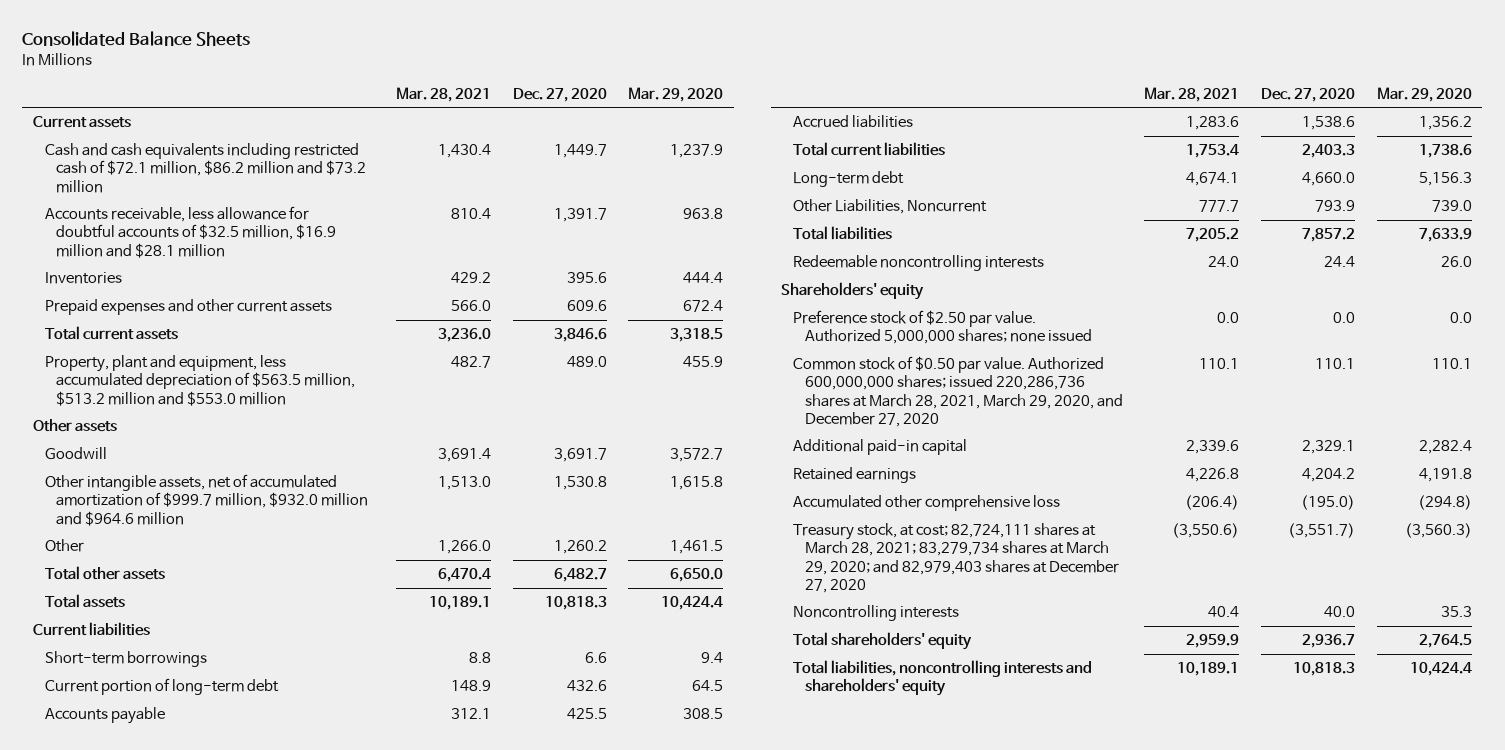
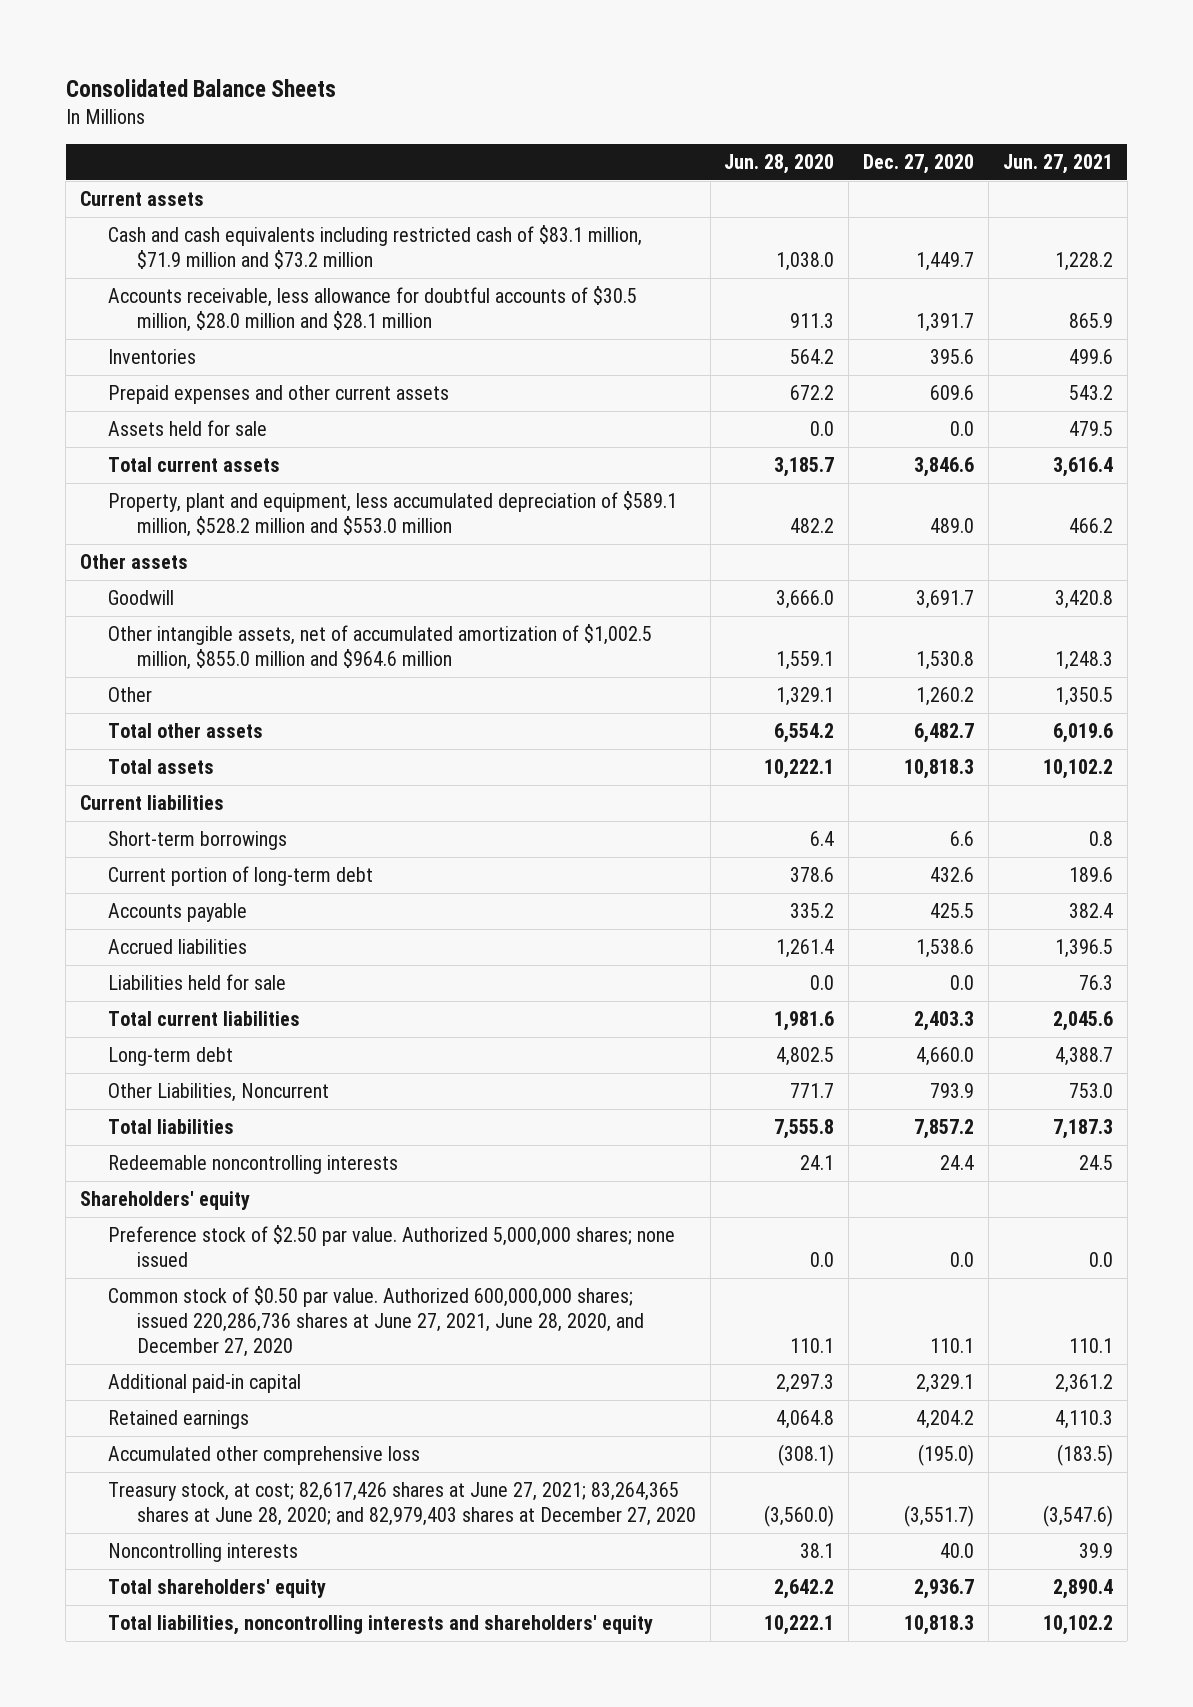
[395,86,491,102] Mar. 28, 2021 -> none
[628,86,724,102] Mar. 29, 2020 -> none
none -> [724,154,835,175] Jun. 28, 2020
none -> [1002,154,1113,175] Jun. 27, 2021
[44,143,367,193] Cash and cash equivalents including restricted cash of $72.1 million, $86.2 million and $73.2 million -> [108,225,643,270] Cash and cash equivalents including restricted cash of $83.1 million, $71.9 million and $73.2 million
[44,206,337,258] Accounts receivable, less allowance for doubtful accounts of $32.5 million, $16.9 million and $28.1 million -> [108,286,638,333] Accounts receivable, less allowance for doubtful accounts of $30.5 million, $28.0 million and $28.1 million
none -> [108,420,268,437] Assets held for sale
[44,355,356,406] Property, plant and equipment, less accumulated depreciation of $563.5 million, $513.2 million and $553.0 million -> [108,491,678,538] Property, plant and equipment, less accumulated depreciation of $589.1 million, $528.2 million and $553.0 million
[44,474,369,526] Other intangible assets, net of accumulated amortization of $999.7 million, $932.0 million and $964.6 million -> [108,624,653,671] Other intangible assets, net of accumulated amortization of $1,002.5 million, $855.0 million and $964.6 million
none -> [108,974,287,991] Liabilities held for sale
[793,356,1123,427] Common stock of $0.50 par value. Authorized 600,000,000 shares; issued 220,286,736 shares at March 28, 2021, March 29, 2020, and December 27, 2020 -> [108,1286,644,1358] Common stock of $0.50 par value. Authorized 600,000,000 shares; issued 220,286,736 shares at June 27, 2021, June 28, 2020, and December 27, 2020
[793,523,1119,593] Treasury stock, at cost; 82,724,111 shares at March 28, 2021; 83,279,734 shares at March 29, 2020; and 82,979,403 shares at December 27, 2020 -> [108,1482,696,1527] Treasury stock, at cost; 82,617,426 shares at June 27, 2021; 83,264,365 shares at June 28, 2020; and 82,979,403 shares at December 27, 2020

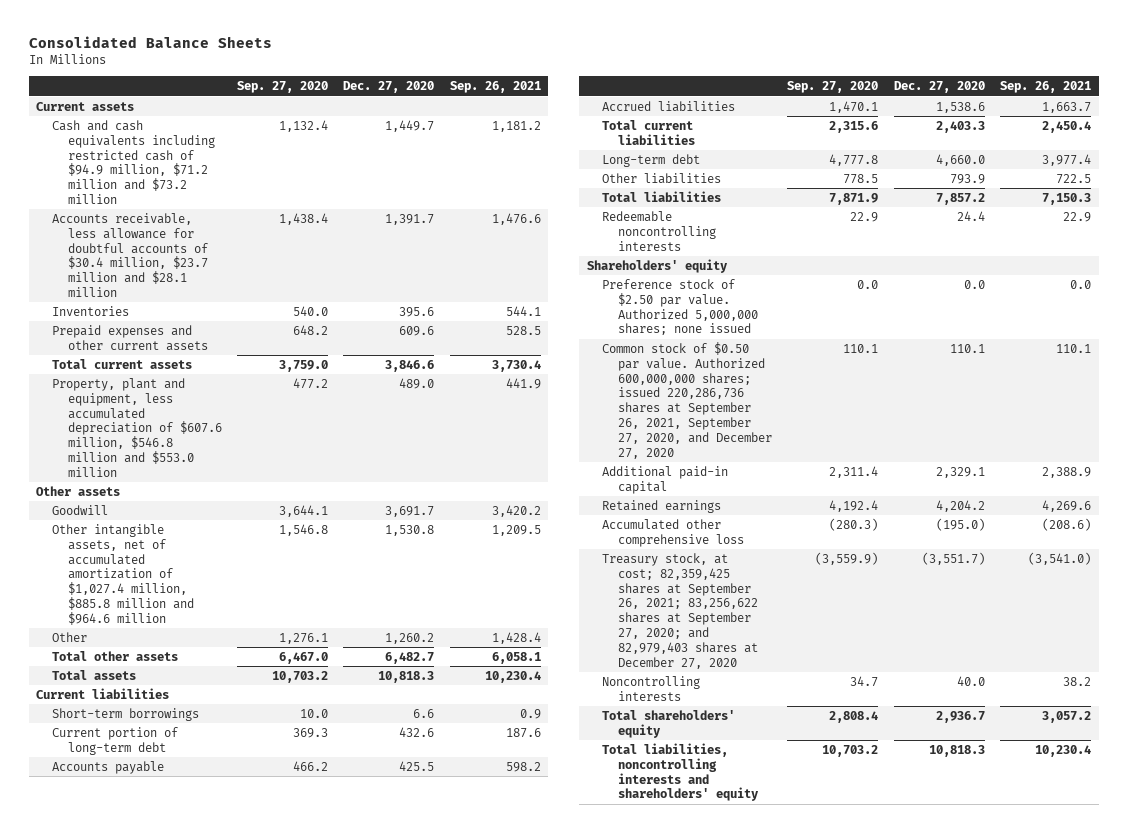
[724,154,835,175] Jun. 28, 2020 -> none
[1002,154,1113,175] Jun. 27, 2021 -> none
none -> [237,81,329,94] Sep. 27, 2020
none -> [449,81,541,94] Sep. 26, 2021
[108,225,643,270] Cash and cash equivalents including restricted cash of $83.1 million, $71.9 million and $73.2 million -> [52,120,215,205] Cash and cash equivalents including restricted cash of $94.9 million, $71.2 million and $73.2 million
[108,286,638,333] Accounts receivable, less allowance for doubtful accounts of $30.5 million, $28.0 million and $28.1 million -> [52,213,208,298] Accounts receivable, less allowance for doubtful accounts of $30.4 million, $23.7 million and $28.1 million
[108,420,268,437] Assets held for sale -> none
[108,491,678,538] Property, plant and equipment, less accumulated depreciation of $589.1 million, $528.2 million and $553.0 million -> [52,378,222,477] Property, plant and equipment, less accumulated depreciation of $607.6 million, $546.8 million and $553.0 million
[108,624,653,671] Other intangible assets, net of accumulated amortization of $1,002.5 million, $855.0 million and $964.6 million -> [52,524,194,625] Other intangible assets, net of accumulated amortization of $1,027.4 million, $885.8 million and $964.6 million
[108,974,287,991] Liabilities held for sale -> none
[108,1083,330,1103] Other Liabilities, Noncurrent -> [602,173,722,185] Other liabilities
[108,1286,644,1358] Common stock of $0.50 par value. Authorized 600,000,000 shares; issued 220,286,736 shares at June 27, 2021, June 28, 2020, and December 27, 2020 -> [602,342,773,459] Common stock of $0.50 par value. Authorized 600,000,000 shares; issued 220,286,736 shares at September 26, 2021, September 27, 2020, and December 27, 2020
[108,1482,696,1527] Treasury stock, at cost; 82,617,426 shares at June 27, 2021; 83,264,365 shares at June 28, 2020; and 82,979,403 shares at December 27, 2020 -> [602,553,759,669] Treasury stock, at cost; 82,359,425 shares at September 26, 2021; 83,256,622 shares at September 27, 2020; and 82,979,403 shares at December 27, 2020

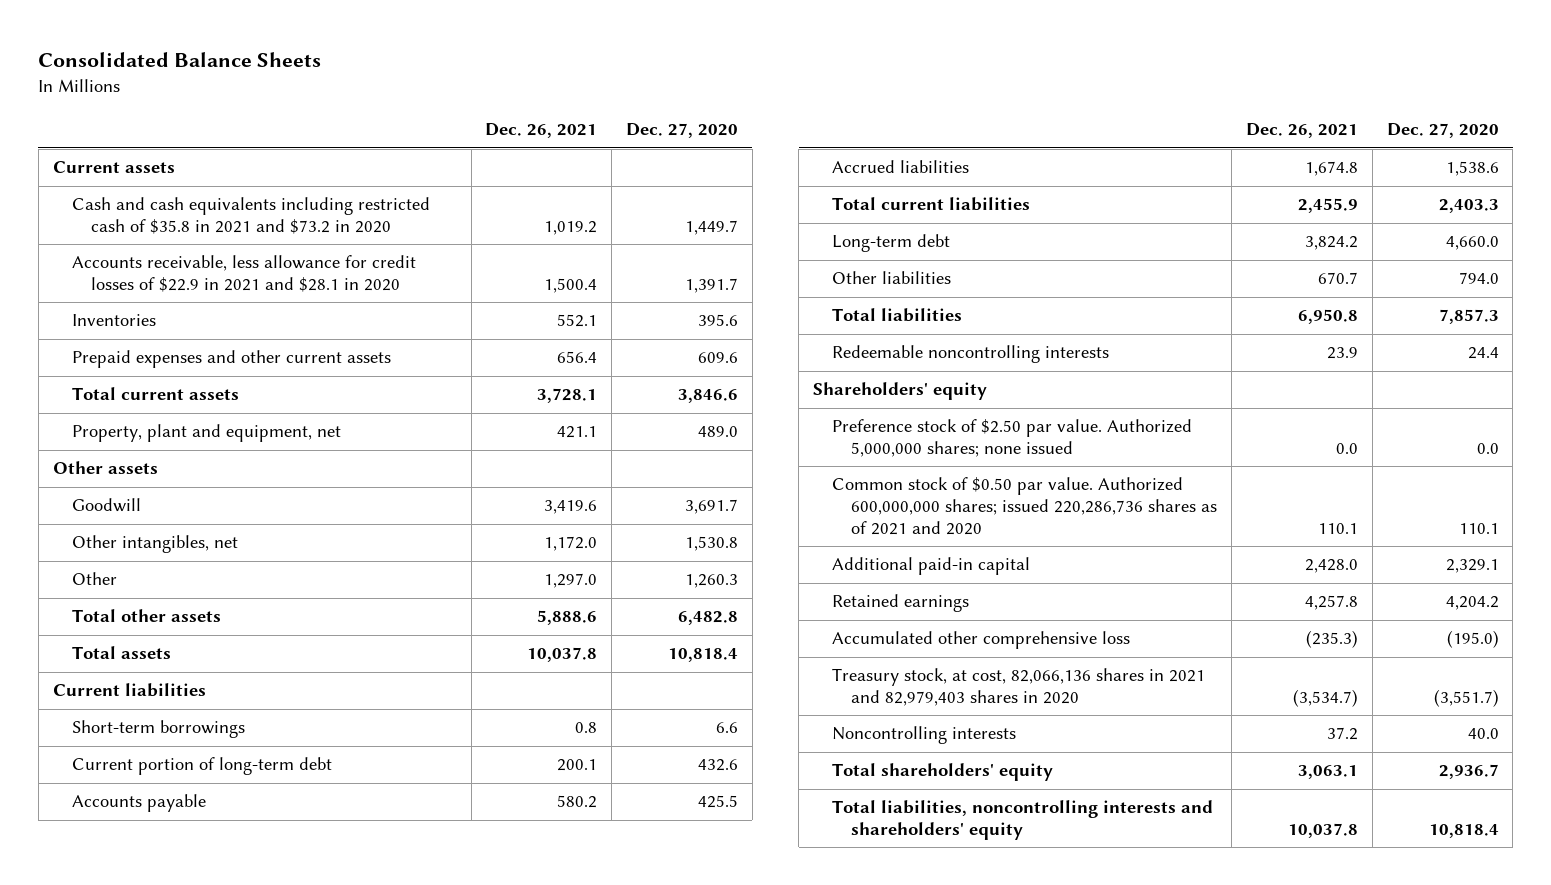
[237,81,329,94] Sep. 27, 2020 -> none
[449,81,541,94] Sep. 26, 2021 -> none
none -> [485,123,598,139] Dec. 26, 2021
[52,120,215,205] Cash and cash equivalents including restricted cash of $94.9 million, $71.2 million and $73.2 million -> [71,197,430,235] Cash and cash equivalents including restricted cash of $35.8 in 2021 and $73.2 in 2020
[52,213,208,298] Accounts receivable, less allowance for doubtful accounts of $30.4 million, $23.7 million and $28.1 million -> [71,255,416,293] Accounts receivable, less allowance for credit losses of $22.9 in 2021 and $28.1 in 2020
[52,378,222,477] Property, plant and equipment, less accumulated depreciation of $607.6 million, $546.8 million and $553.0 million -> [71,424,341,443] Property, plant and equipment, net
[52,524,194,625] Other intangible assets, net of accumulated amortization of $1,027.4 million, $885.8 million and $964.6 million -> [71,535,238,554] Other intangibles, net
[385,633,435,645] 1,260.2 -> [685,574,739,589] 1,260.3
[385,652,435,665] 6,482.7 -> [678,611,739,626] 6,482.8
[378,671,435,684] 10,818.3 -> [668,648,739,663] 10,818.4
[949,174,985,185] 793.9 -> [1458,272,1499,285] 794.0
[935,193,985,206] 7,857.2 -> [1438,309,1499,325] 7,857.3
[602,342,773,459] Common stock of $0.50 par value. Authorized 600,000,000 shares; issued 220,286,736 shares at September 26, 2021, September 27, 2020, and December 27, 2020 -> [832,477,1218,535] Common stock of $0.50 par value. Authorized 600,000,000 shares; issued 220,286,736 shares as of 2021 and 2020
[602,553,759,669] Treasury stock, at cost; 82,359,425 shares at September 26, 2021; 83,256,622 shares at September 27, 2020; and 82,979,403 shares at December 27, 2020 -> [832,668,1206,707] Treasury stock, at cost, 82,066,136 shares in 2021 and 82,979,403 shares in 2020
[928,745,985,758] 10,818.3 -> [1428,824,1499,839] 10,818.4

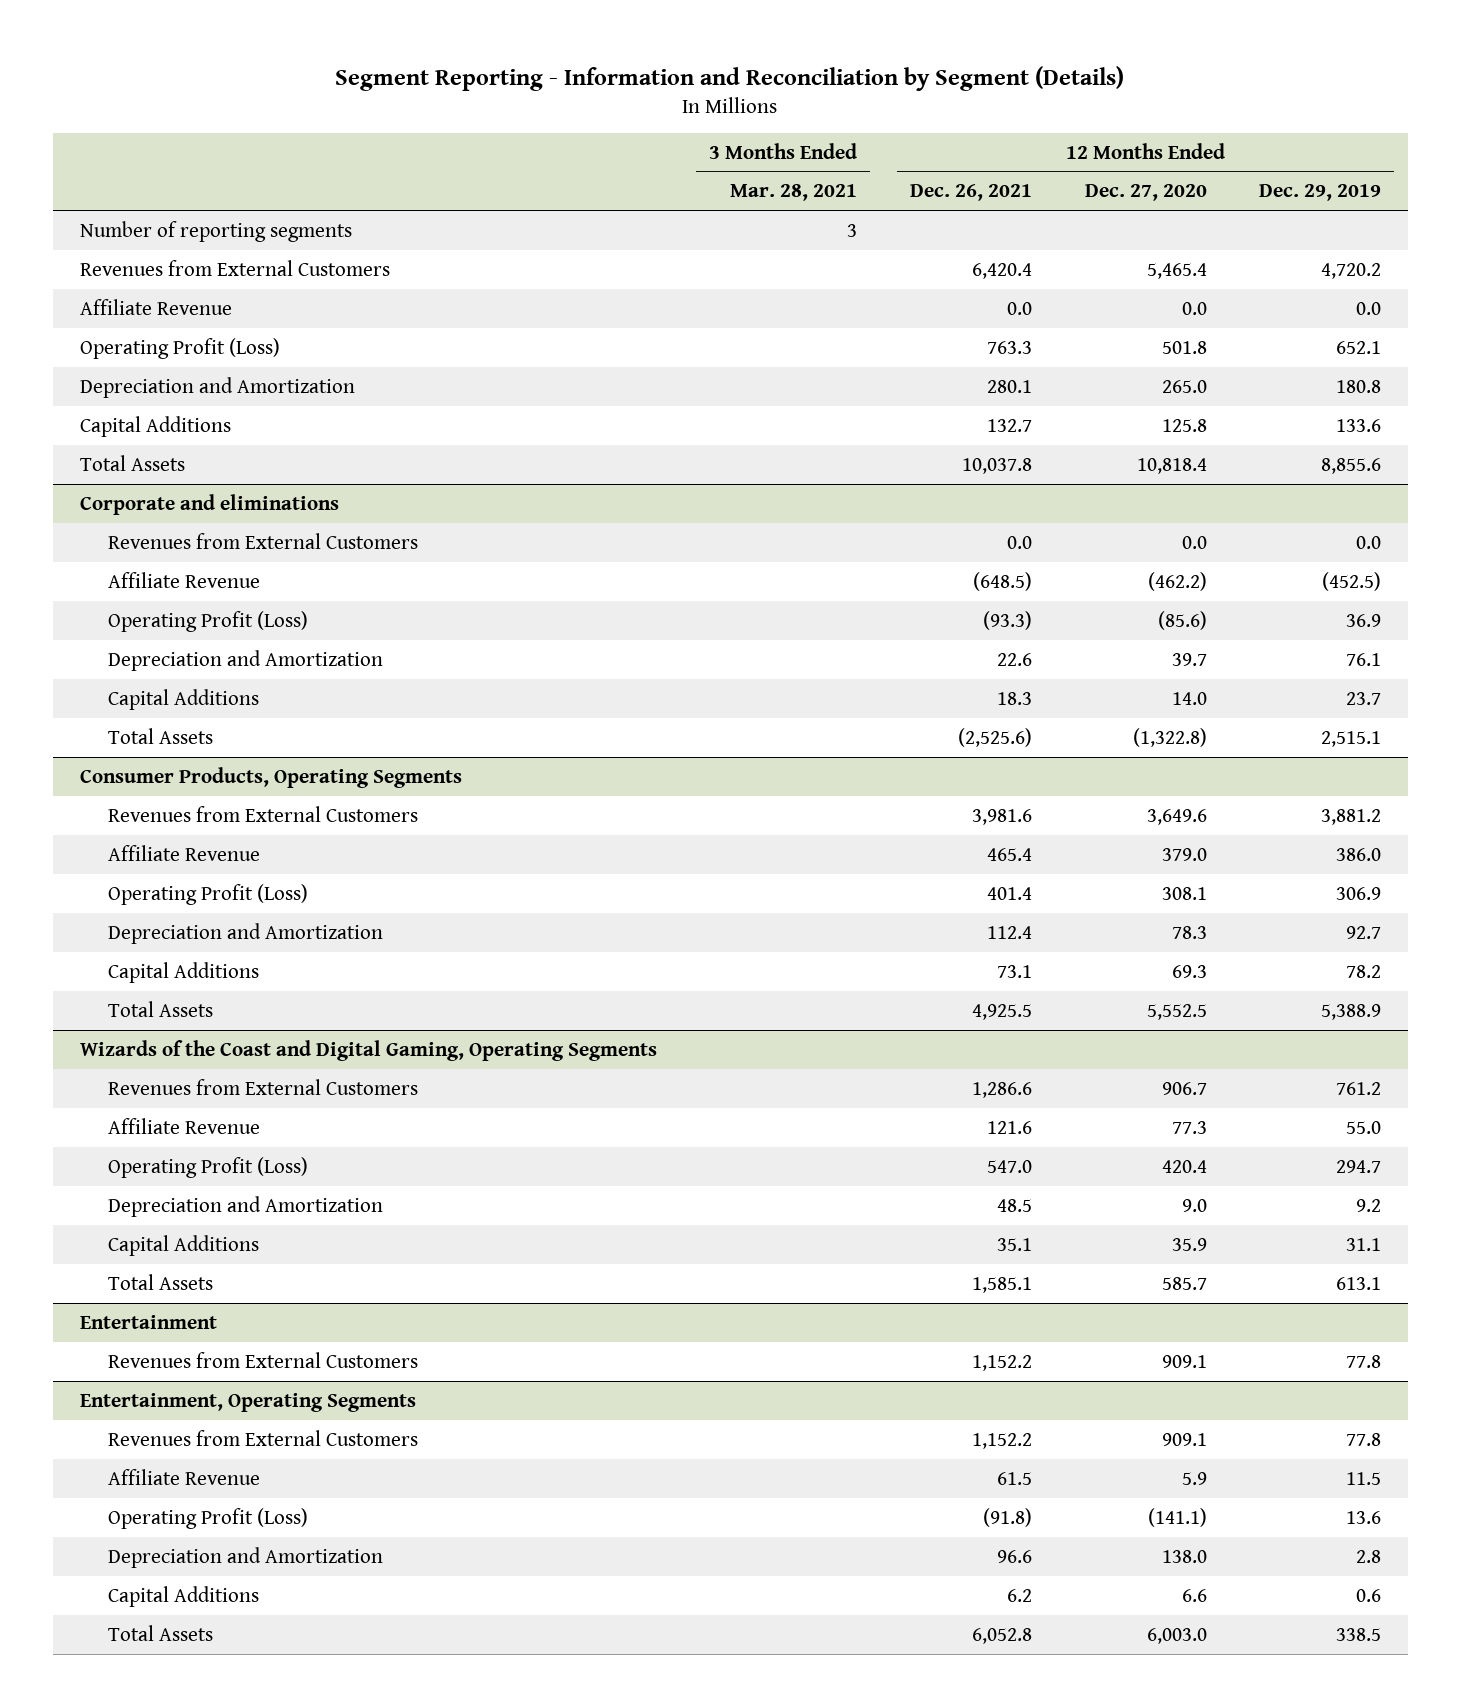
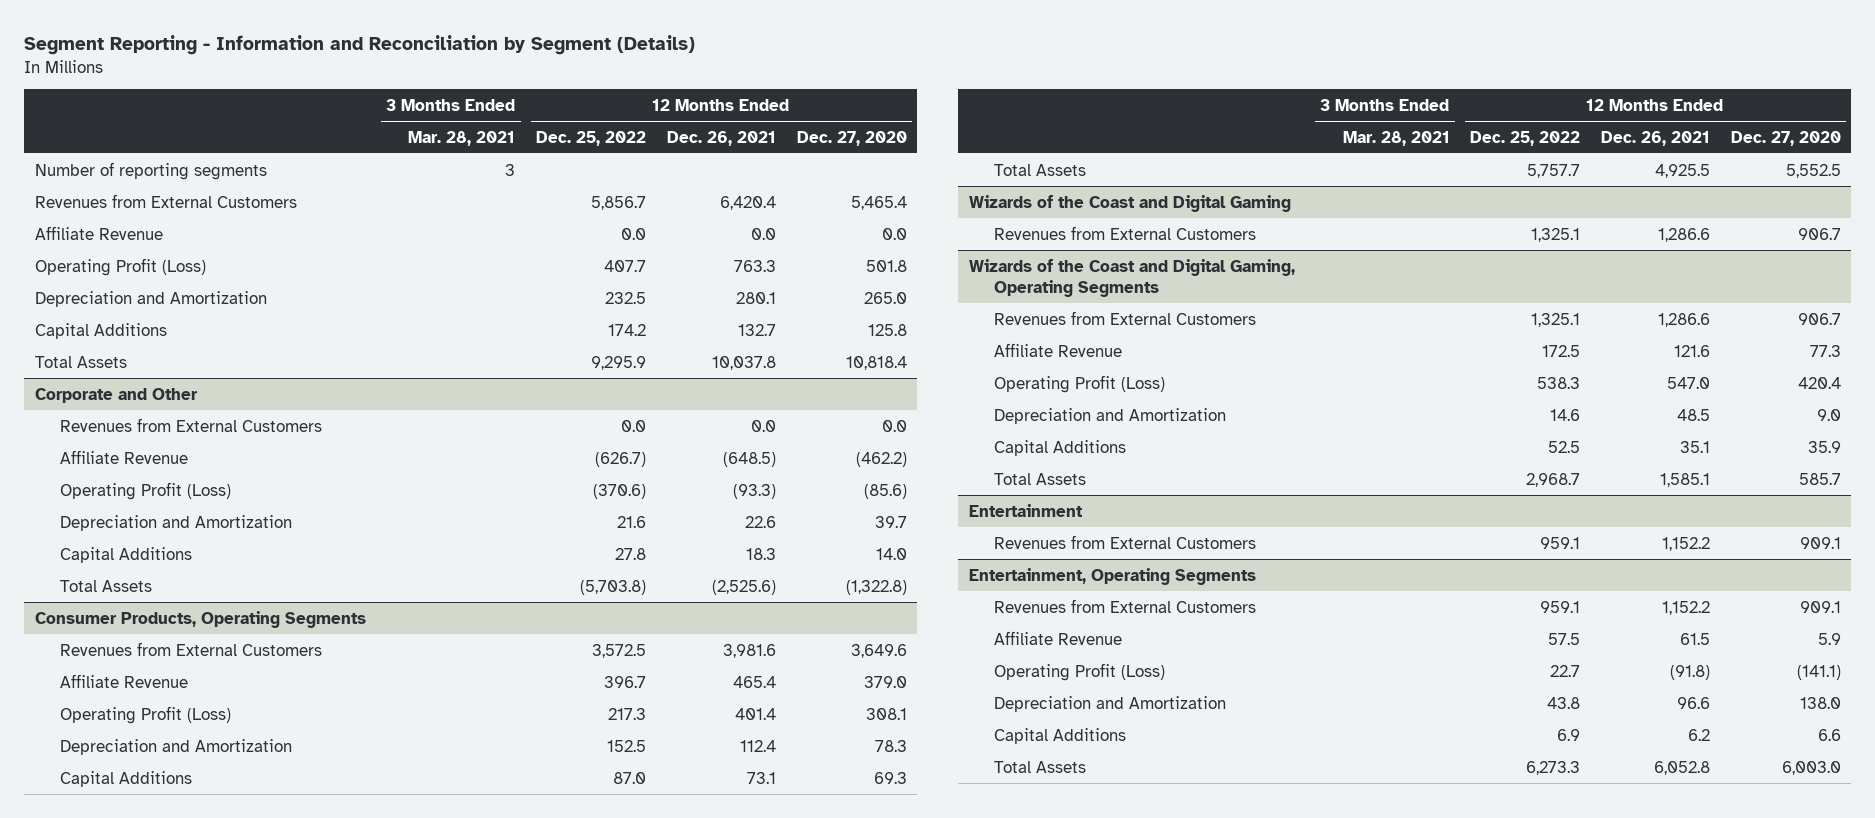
[1259,184,1382,202] Dec. 29, 2019 -> none
none -> [536,130,647,146] Dec. 25, 2022
[79,493,339,515] Corporate and eliminations -> [34,387,198,403] Corporate and Other
none -> [968,194,1291,212] Wizards of the Coast and Digital Gaming
none -> [993,225,1256,240] Revenues from External Customers

